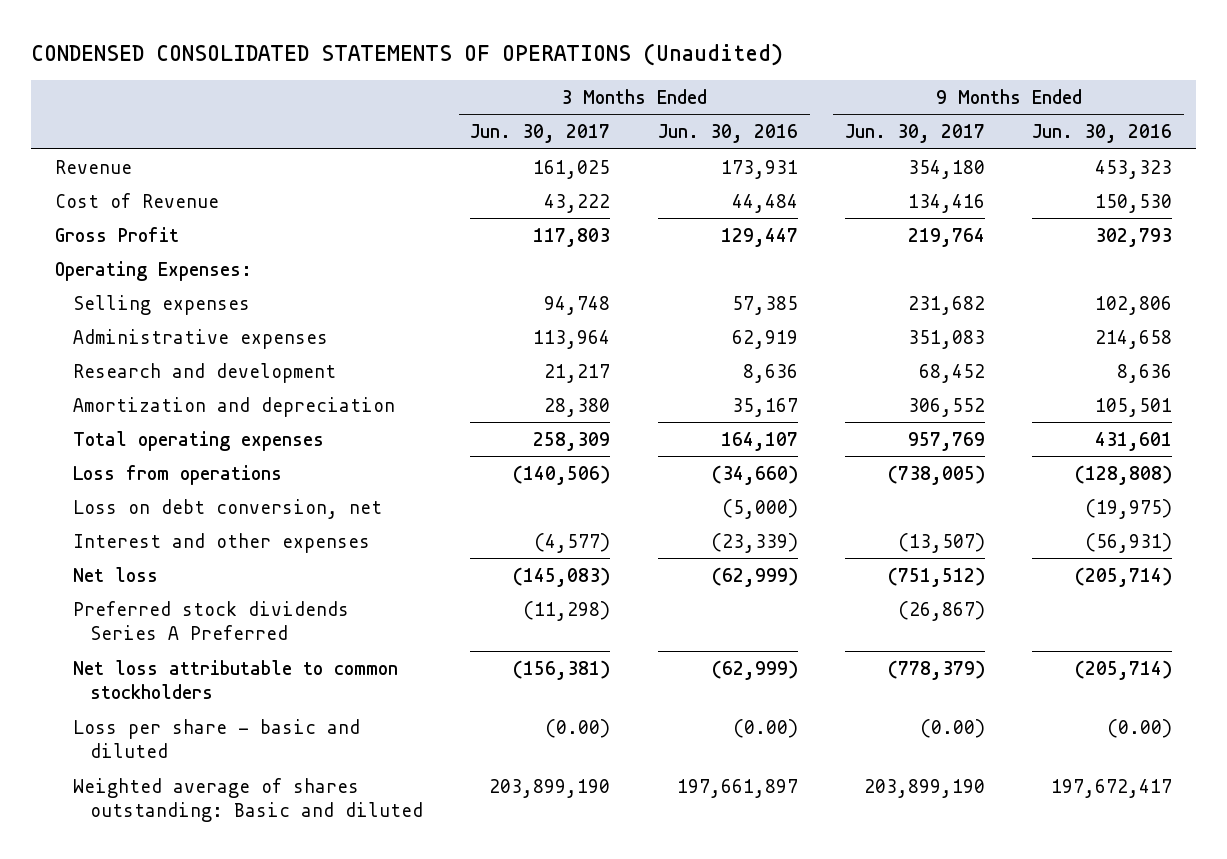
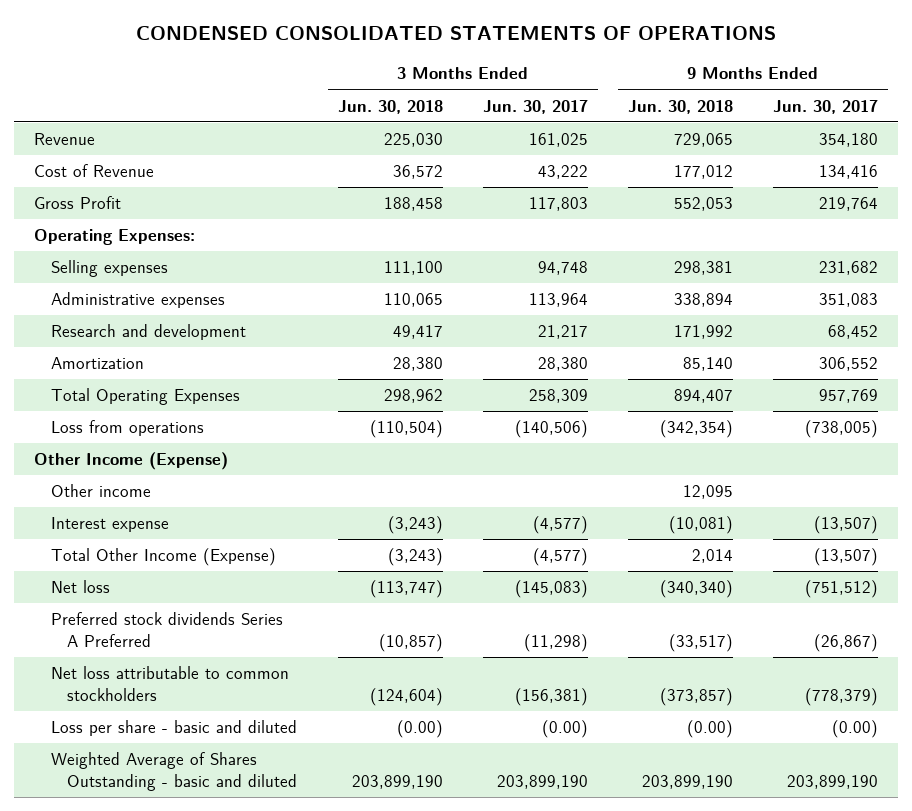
[31,42,784,66] CONDENSED CONSOLIDATED STATEMENTS OF OPERATIONS (Unaudited) -> [135,26,776,41] CONDENSED CONSOLIDATED STATEMENTS OF OPERATIONS
[657,123,798,143] Jun. 30, 2016 -> none
[1032,123,1173,143] Jun. 30, 2016 -> none
none -> [337,99,443,114] Jun. 30, 2018
none -> [627,99,733,114] Jun. 30, 2018
[72,396,395,417] Amortization and depreciation -> [50,357,144,370] Amortization
[72,430,324,451] Total operating expenses -> [50,388,240,406] Total Operating Expenses
[72,498,382,519] Loss on debt conversion, net -> none
none -> [33,452,228,471] Other Income (Expense)
none -> [50,484,151,498] Other income
[72,532,370,553] Interest and other expenses -> [50,517,169,533] Interest expense
none -> [50,548,276,567] Total Other Income (Expense)
[72,777,424,823] Weighted average of shares outstanding: Basic and diluted -> [50,752,298,791] Weighted Average of Shares Outstanding - basic and diluted

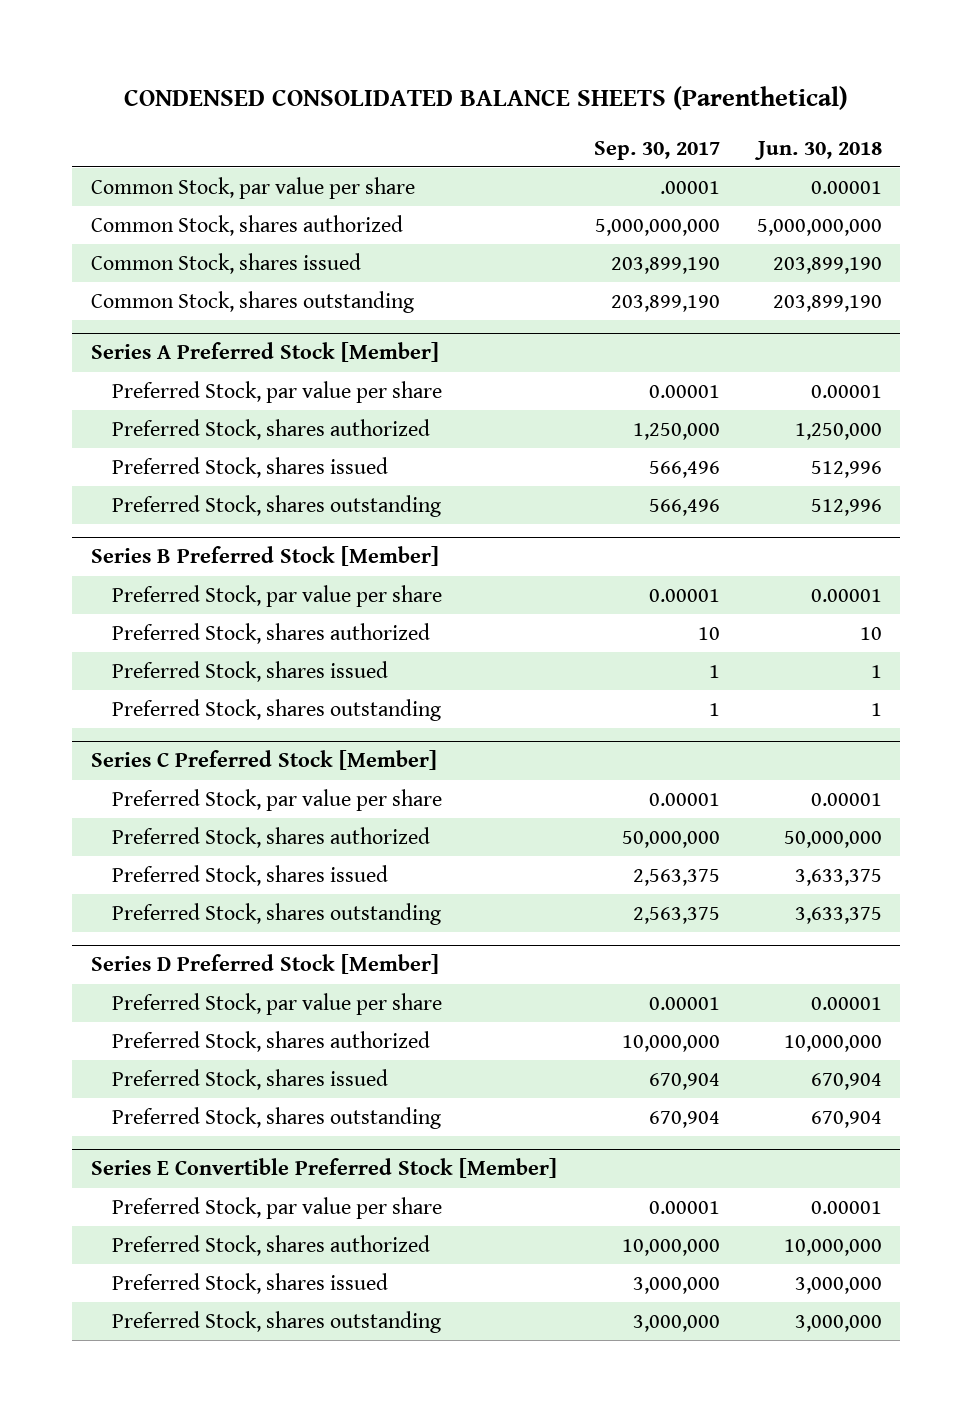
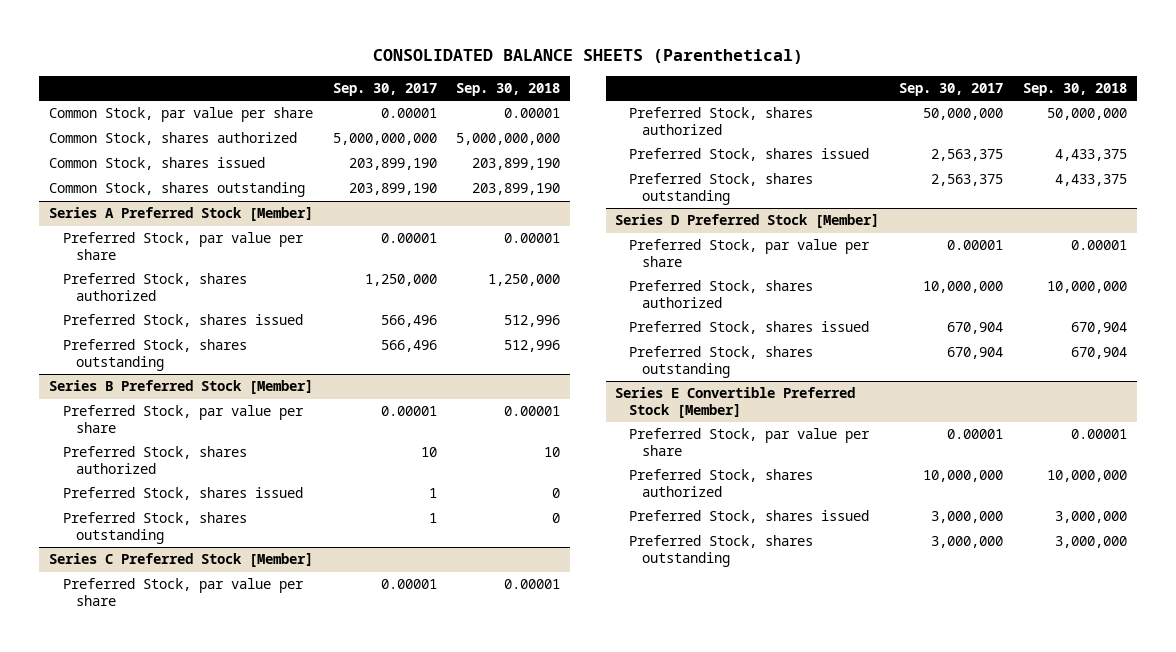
[124,86,849,111] CONDENSED CONSOLIDATED BALANCE SHEETS (Parenthetical) -> [372,49,803,65] CONSOLIDATED BALANCE SHEETS (Parenthetical)
[753,140,882,160] Jun. 30, 2018 -> none
none -> [456,83,561,97] Sep. 30, 2018
[659,181,720,195] .00001 -> [380,108,437,119] 0.00001

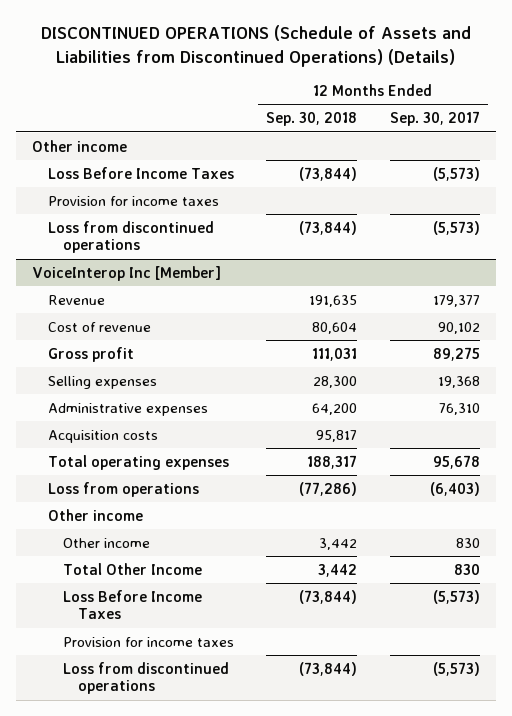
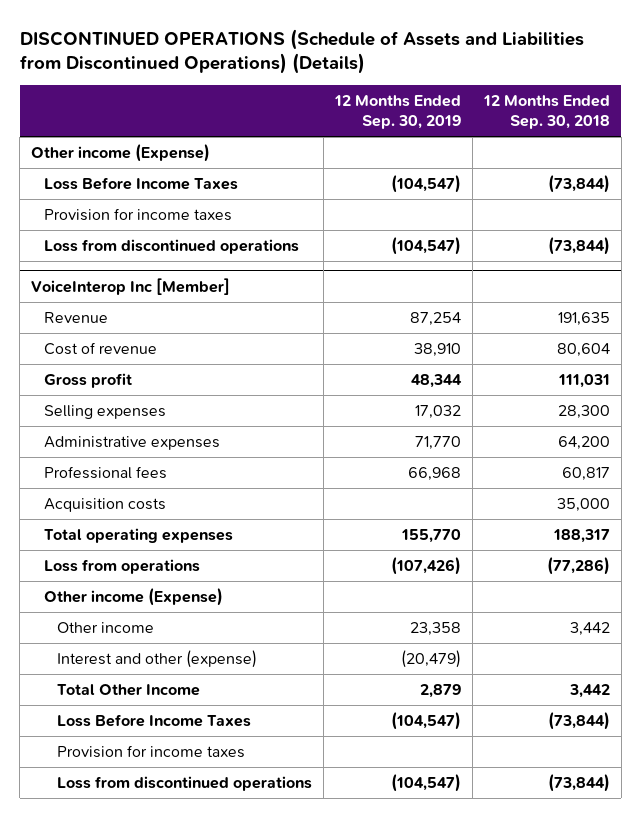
[389,111,480,127] Sep. 30, 2017 -> none
none -> [333,95,461,130] 12 Months Ended Sep. 30, 2019
[32,139,128,152] Other income -> [31,143,211,162] Other income (Expense)
none -> [44,465,168,479] Professional fees
[316,429,358,442] 95,817 -> [556,497,610,512] 35,000
[47,508,143,521] Other income -> [44,587,224,606] Other income (Expense)
none -> [56,649,257,668] Interest and other (expense)

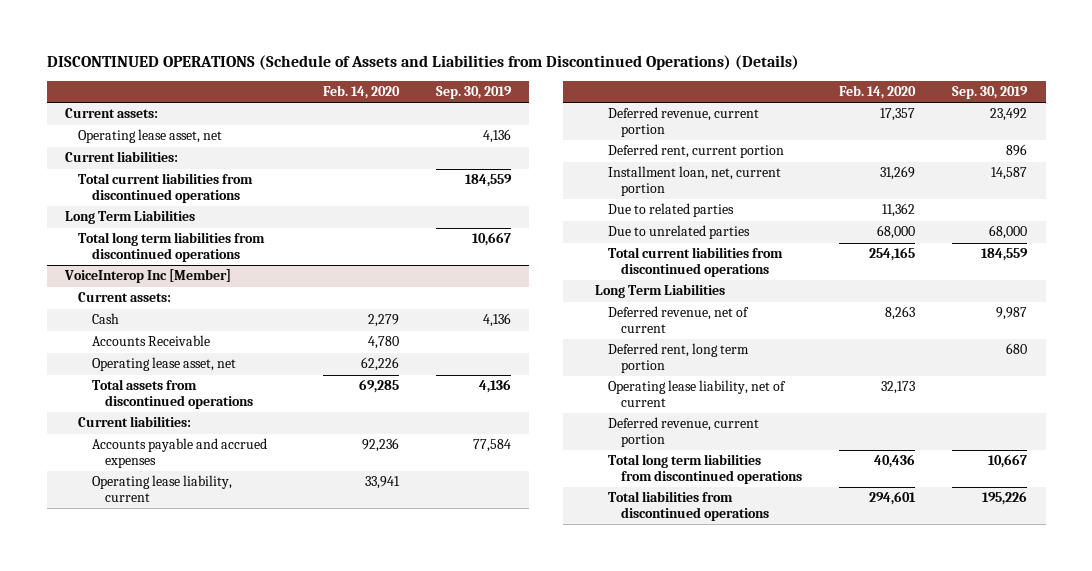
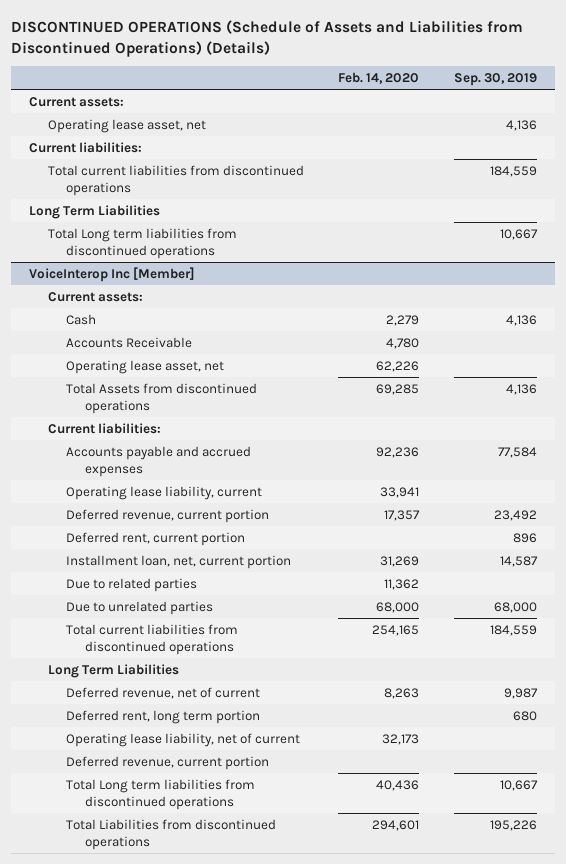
[78,232,266,262] Total long term liabilities from discontinued operations -> [47,227,237,260] Total Long term liabilities from discontinued operations
[91,379,253,409] Total assets from discontinued operations -> [66,382,258,415] Total Assets from discontinued operations
[607,454,803,484] Total long term liabilities from discontinued operations -> [66,778,256,811] Total Long term liabilities from discontinued operations
[607,491,770,521] Total liabilities from discontinued operations -> [66,818,277,851] Total Liabilities from discontinued operations

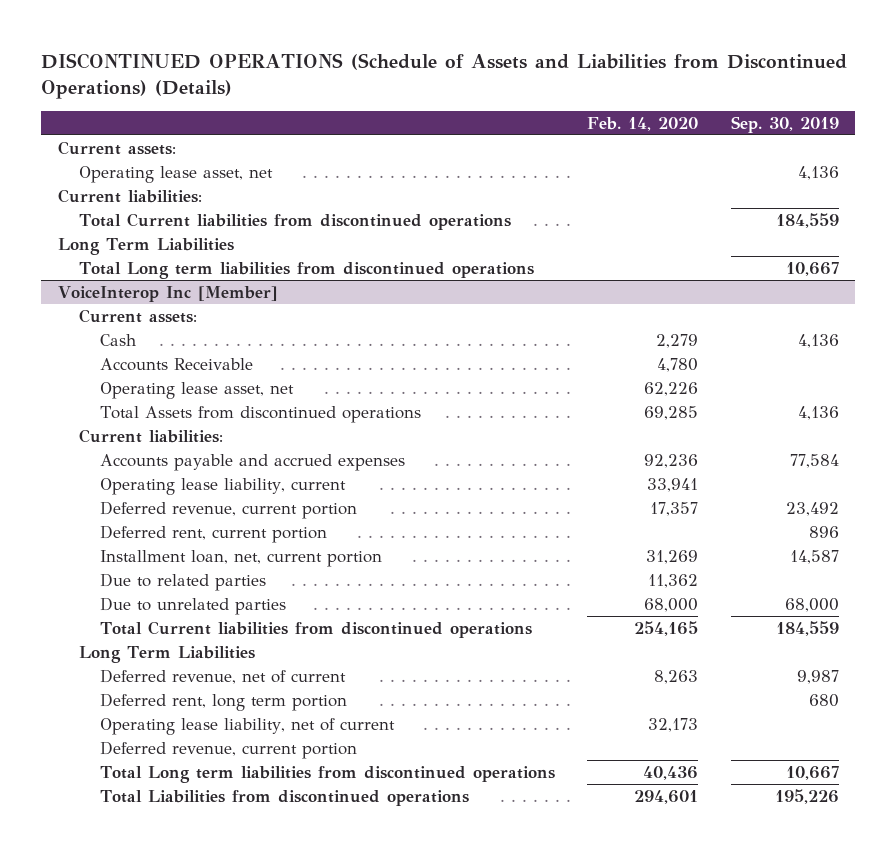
[47,164,304,197] Total current liabilities from discontinued operations -> [78,212,511,230] Total Current liabilities from discontinued operations
[66,623,239,656] Total current liabilities from discontinued operations -> [100,620,533,638] Total Current liabilities from discontinued operations

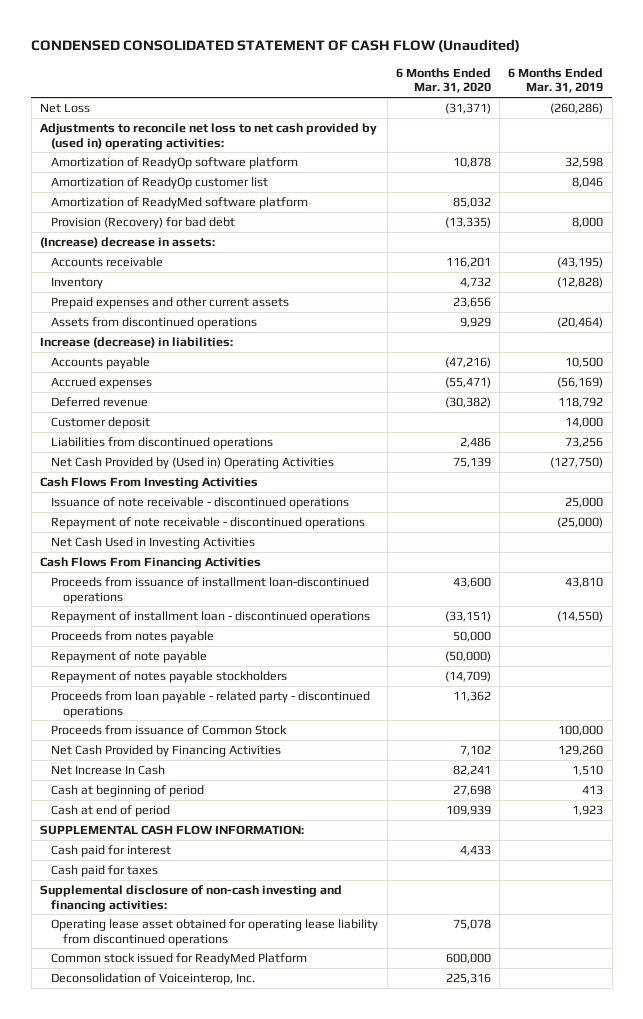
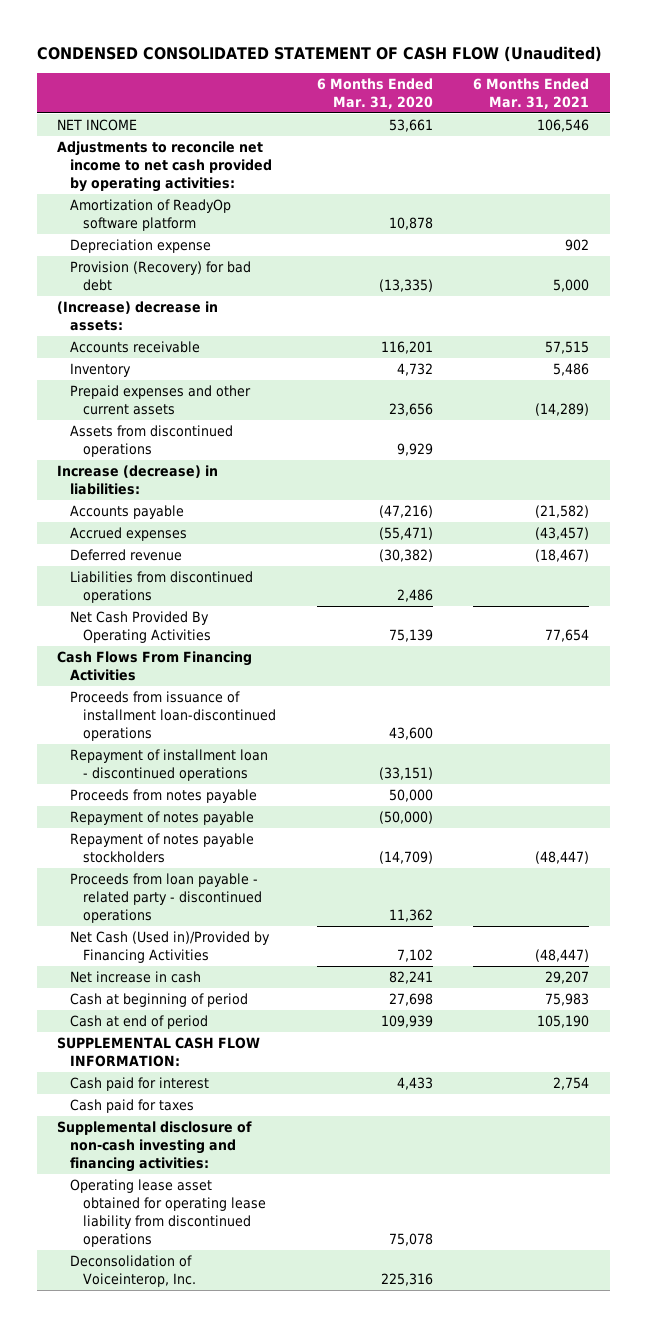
[508,67,604,94] 6 Months Ended Mar. 31, 2019 -> none
none -> [473,77,590,109] 6 Months Ended Mar. 31, 2021
[39,102,90,113] Net Loss -> [57,119,138,132] NET INCOME
[444,102,491,114] (31,371) -> [388,119,433,133] 53,661
[39,122,377,150] Adjustments to reconcile net loss to net cash provided by (used in) operating activities: -> [57,141,273,193] Adjustments to reconcile net income to net cash provided by operating activities:
[51,176,269,189] Amortization of ReadyOp customer list -> none
[51,196,309,209] Amortization of ReadyMed software platform -> none
none -> [70,239,212,254] Depreciation expense
[51,416,151,429] Customer deposit -> none
[39,476,258,489] Cash Flows From Investing Activities -> none
[51,496,350,509] Issuance of note receivable - discontinued operations -> none
[51,516,366,529] Repayment of note receivable - discontinued operations -> none
[51,536,256,549] Net Cash Used in Investing Activities -> none
[51,456,335,469] Net Cash Provided by (Used in) Operating Activities -> [70,611,212,644] Net Cash Provided By Operating Activities
[51,650,208,663] Repayment of note payable -> [70,811,255,826] Repayment of notes payable
[51,724,288,735] Proceeds from issuance of Common Stock -> none
[51,744,282,757] Net Cash Provided by Financing Activities -> [70,931,271,964] Net Cash (Used in)/Provided by Financing Activities
[51,764,166,775] Net Increase In Cash -> [70,971,202,984] Net increase in cash
[51,952,308,965] Common stock issued for ReadyMed Platform -> none

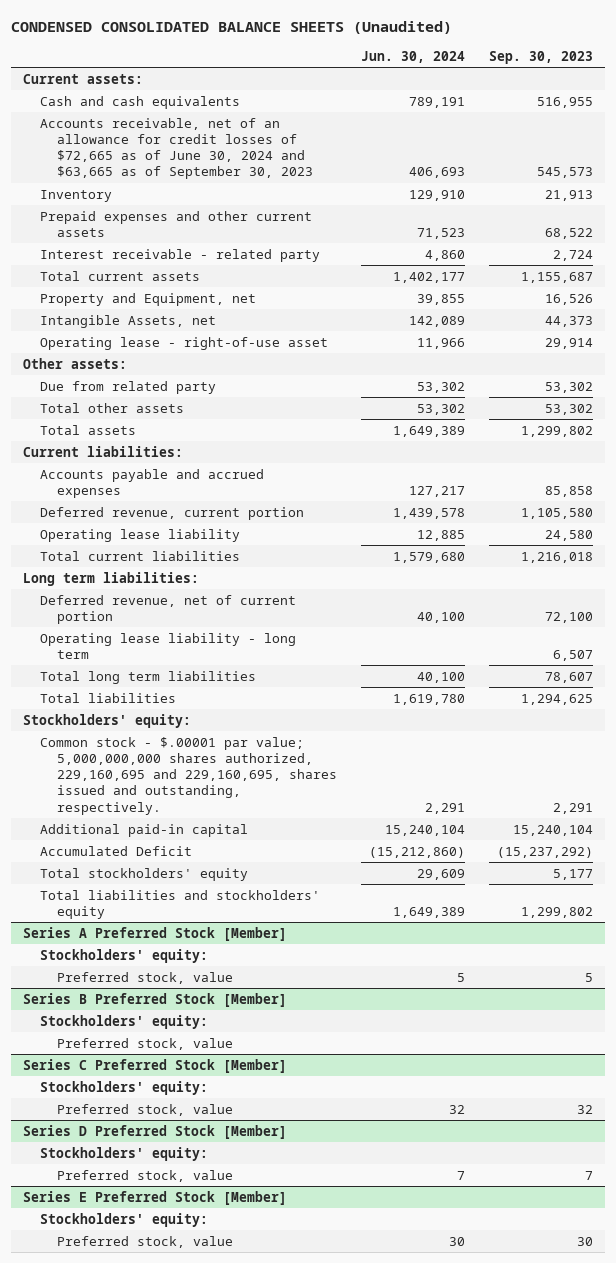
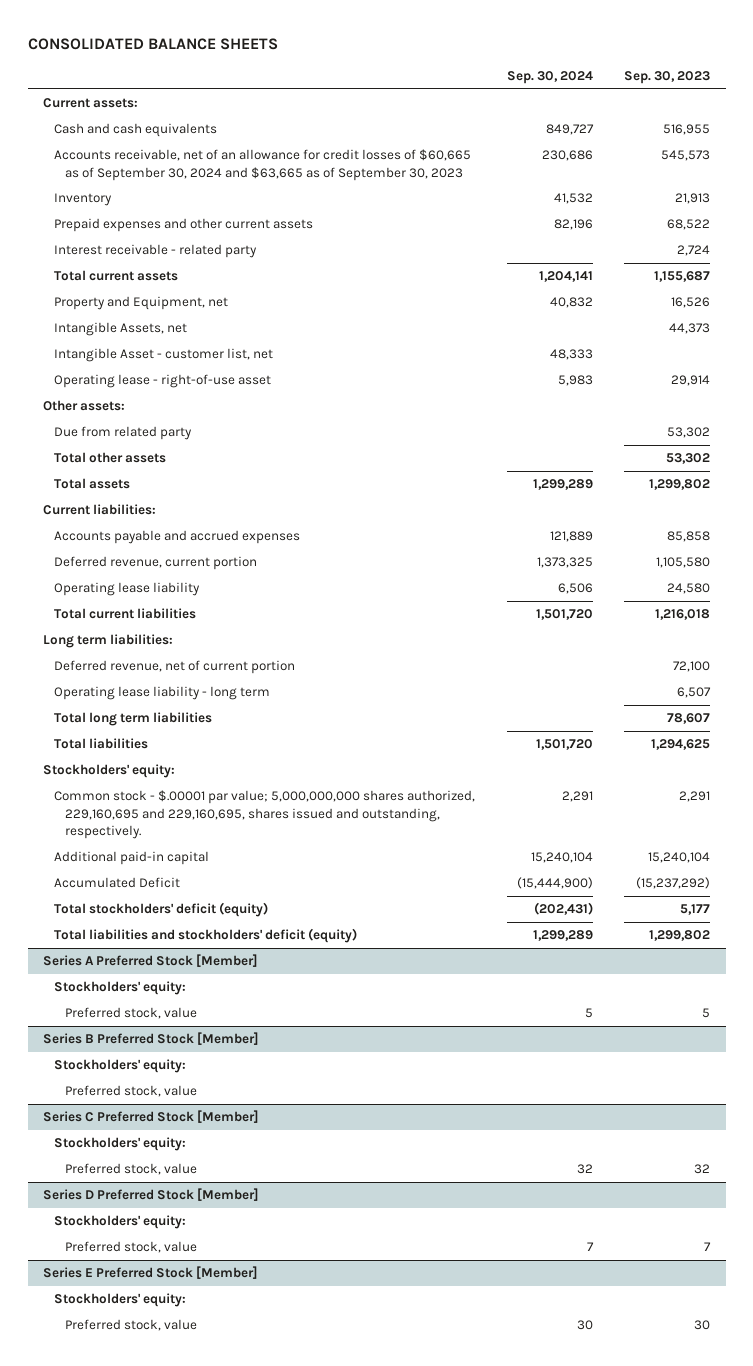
[11,20,453,34] CONDENSED CONSOLIDATED BALANCE SHEETS (Unaudited) -> [27,38,278,51] CONSOLIDATED BALANCE SHEETS
[360,50,465,63] Jun. 30, 2024 -> none
none -> [506,70,593,84] Sep. 30, 2024
[40,117,314,180] Accounts receivable, net of an allowance for credit losses of $72,665 as of June 30, 2024 and $63,665 as of September 30, 2023 -> [54,149,472,181] Accounts receivable, net of an allowance for credit losses of $60,665 as of September 30, 2024 and $63,665 as of September 30, 2023
none -> [54,348,274,363] Intangible Asset - customer list, net
[40,867,249,881] Total stockholders' equity -> [54,902,269,918] Total stockholders' deficit (equity)
[40,889,321,920] Total liabilities and stockholders' equity -> [54,928,358,944] Total liabilities and stockholders' deficit (equity)

